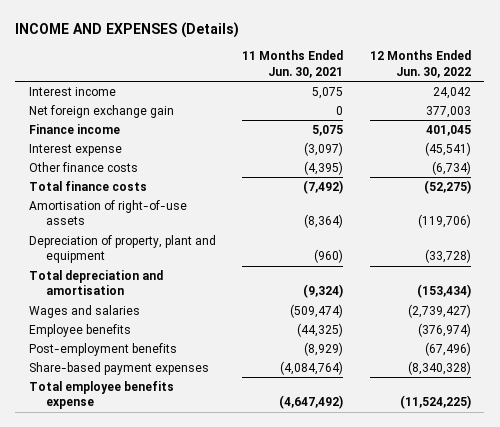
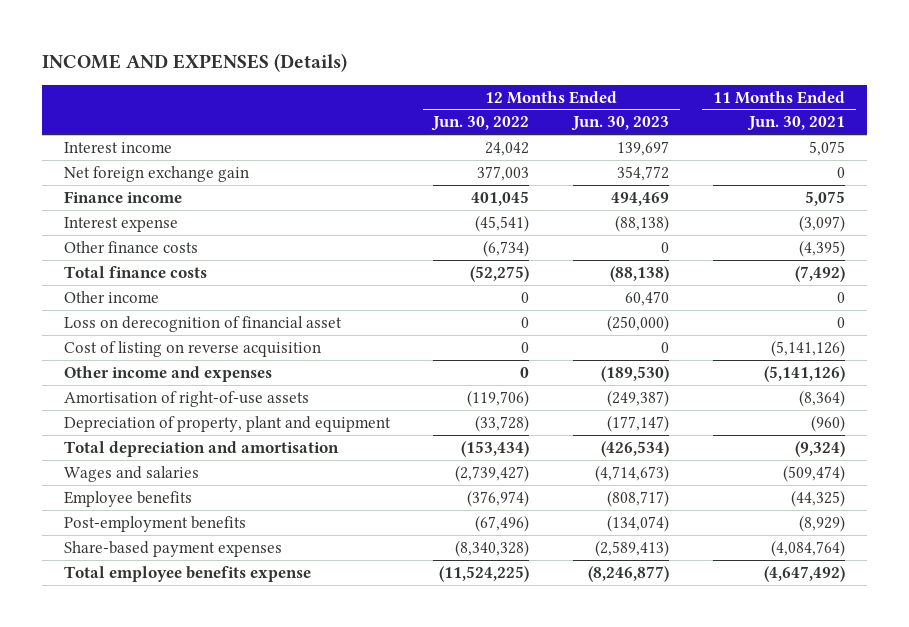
none -> [571,116,670,132] Jun. 30, 2023
none -> [63,290,159,303] Other income
none -> [63,315,342,332] Loss on derecognition of financial asset
none -> [63,340,321,357] Cost of listing on reverse acquisition
none -> [63,365,272,382] Other income and expenses

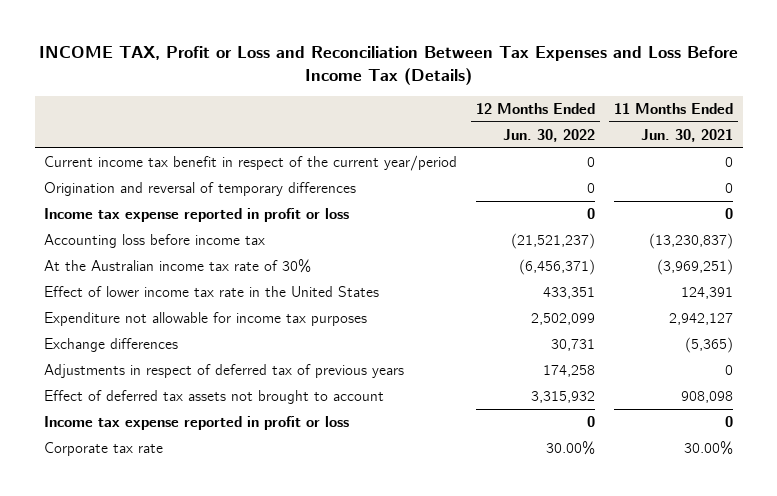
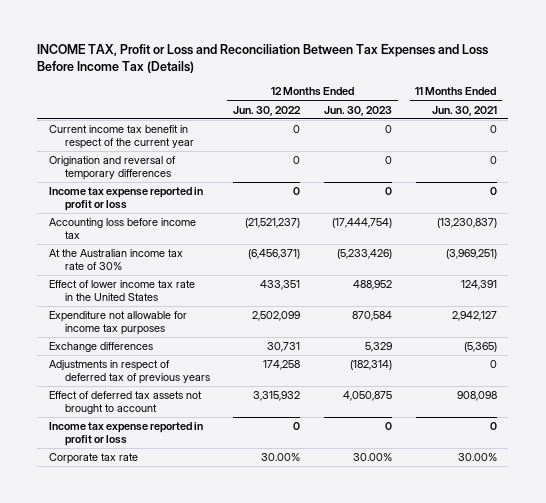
none -> [323,105,392,116] Jun. 30, 2023
[44,155,458,172] Current income tax benefit in respect of the current year/period -> [49,125,194,149] Current income tax benefit in respect of the current year

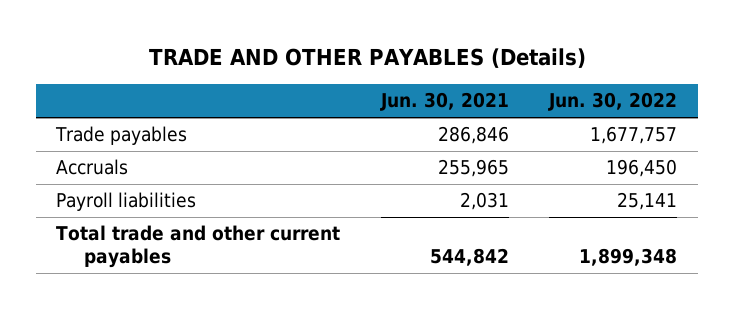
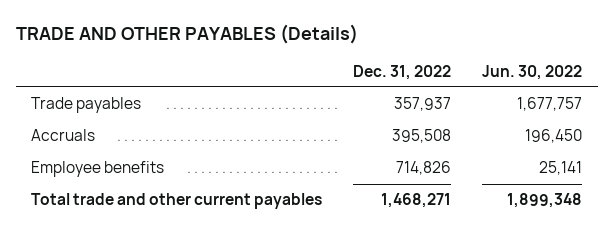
[379,92,509,112] Jun. 30, 2021 -> none
none -> [353,64,452,80] Dec. 31, 2022
[56,192,197,212] Payroll liabilities -> [31,161,165,178] Employee benefits

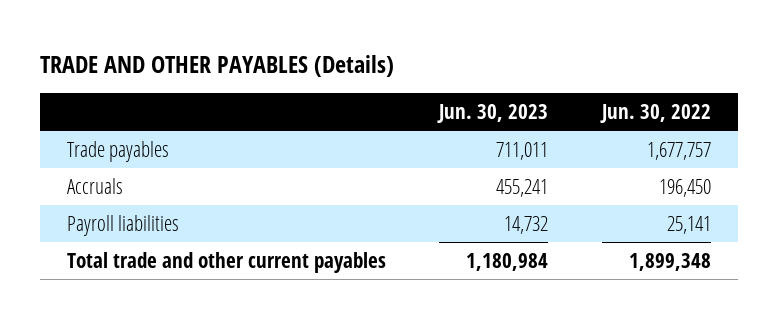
[353,64,452,80] Dec. 31, 2022 -> none
none -> [437,104,549,124] Jun. 30, 2023
[31,161,165,178] Employee benefits -> [66,214,179,236] Payroll liabilities

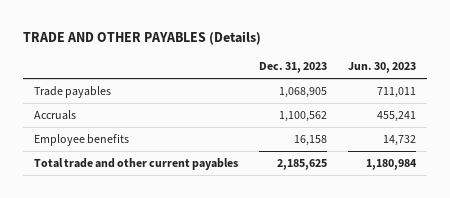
[599,104,711,124] Jun. 30, 2022 -> none
none -> [258,62,327,74] Dec. 31, 2023
[66,214,179,236] Payroll liabilities -> [33,134,129,147] Employee benefits

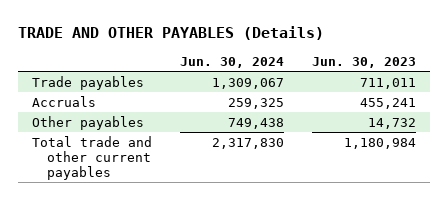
[258,62,327,74] Dec. 31, 2023 -> none
none -> [180,57,285,69] Jun. 30, 2024
[33,134,129,147] Employee benefits -> [31,115,144,130] Other payables

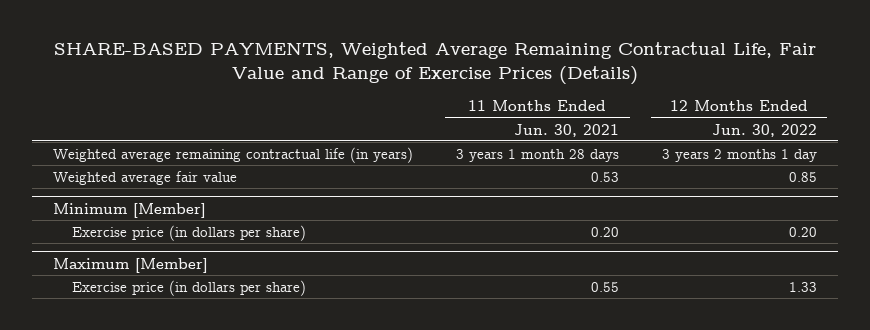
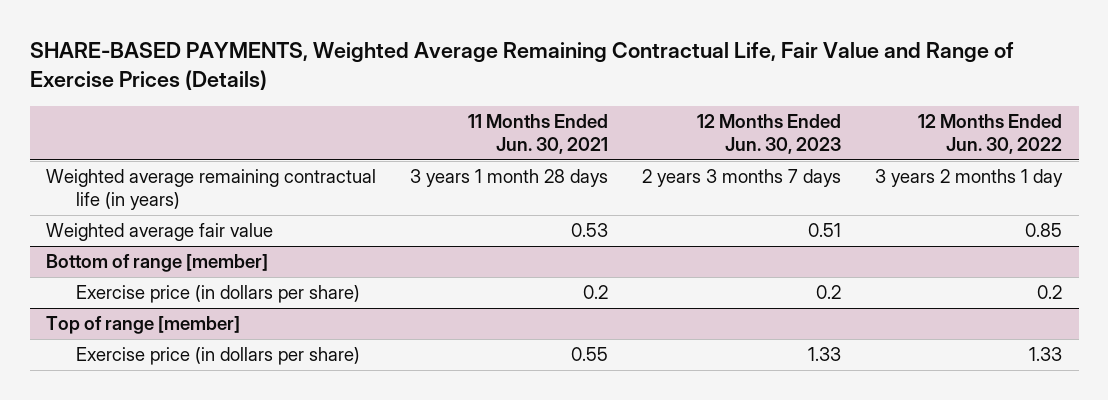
none -> [697,114,842,155] 12 Months Ended Jun. 30, 2023
[53,202,207,218] Minimum [Member] -> [46,254,269,273] Bottom of range [member]
[590,226,619,237] 0.20 -> [583,285,609,300] 0.2
[788,226,817,237] 0.20 -> [1036,285,1062,300] 0.2
[53,257,209,273] Maximum [Member] -> [46,316,241,335] Top of range [member]

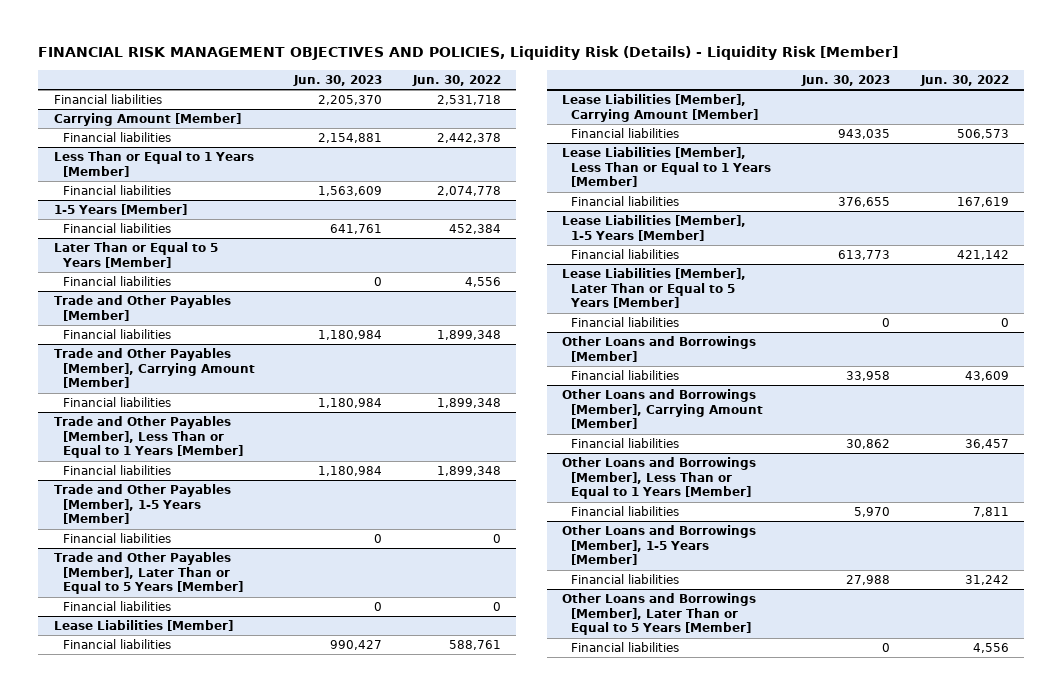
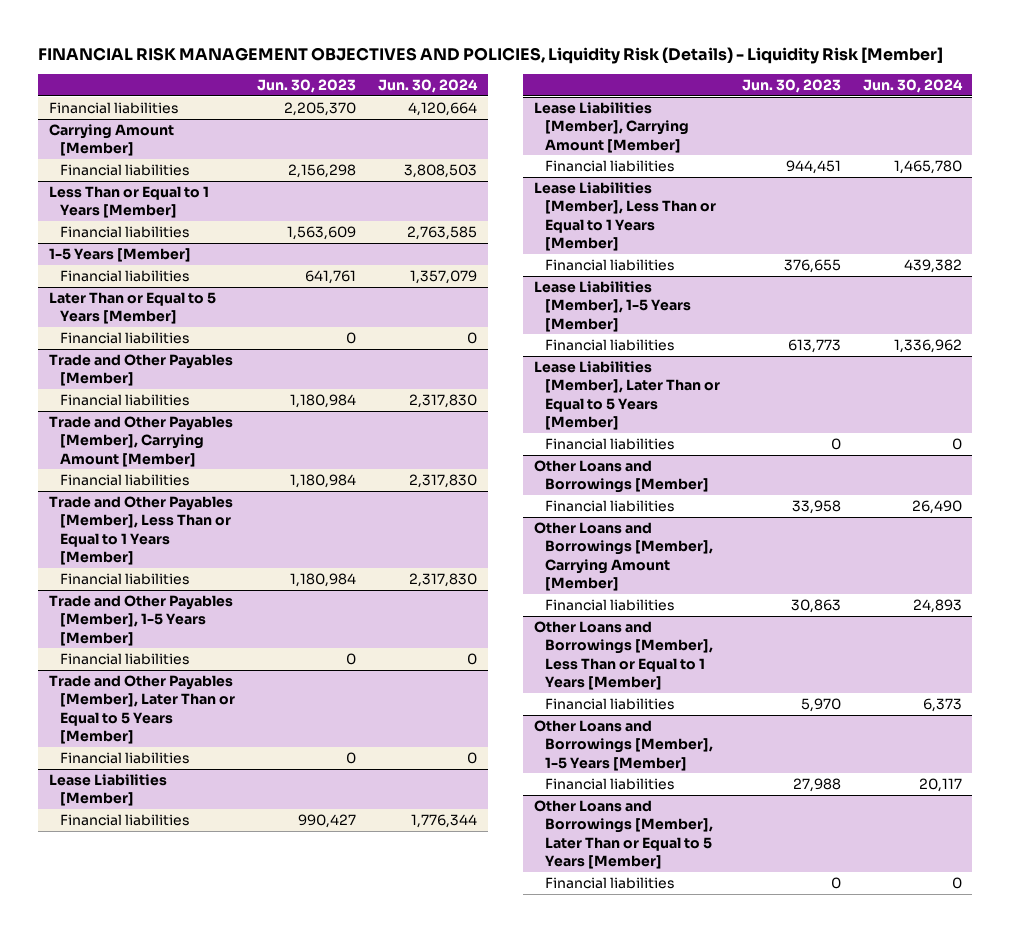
[411,74,501,86] Jun. 30, 2022 -> none
none -> [377,78,478,93] Jun. 30, 2024
[317,133,382,144] 2,154,881 -> [288,164,357,179] 2,156,298
[837,129,890,140] 943,035 -> [785,160,841,175] 944,451
[845,439,890,450] 30,862 -> [790,599,841,614] 30,863

